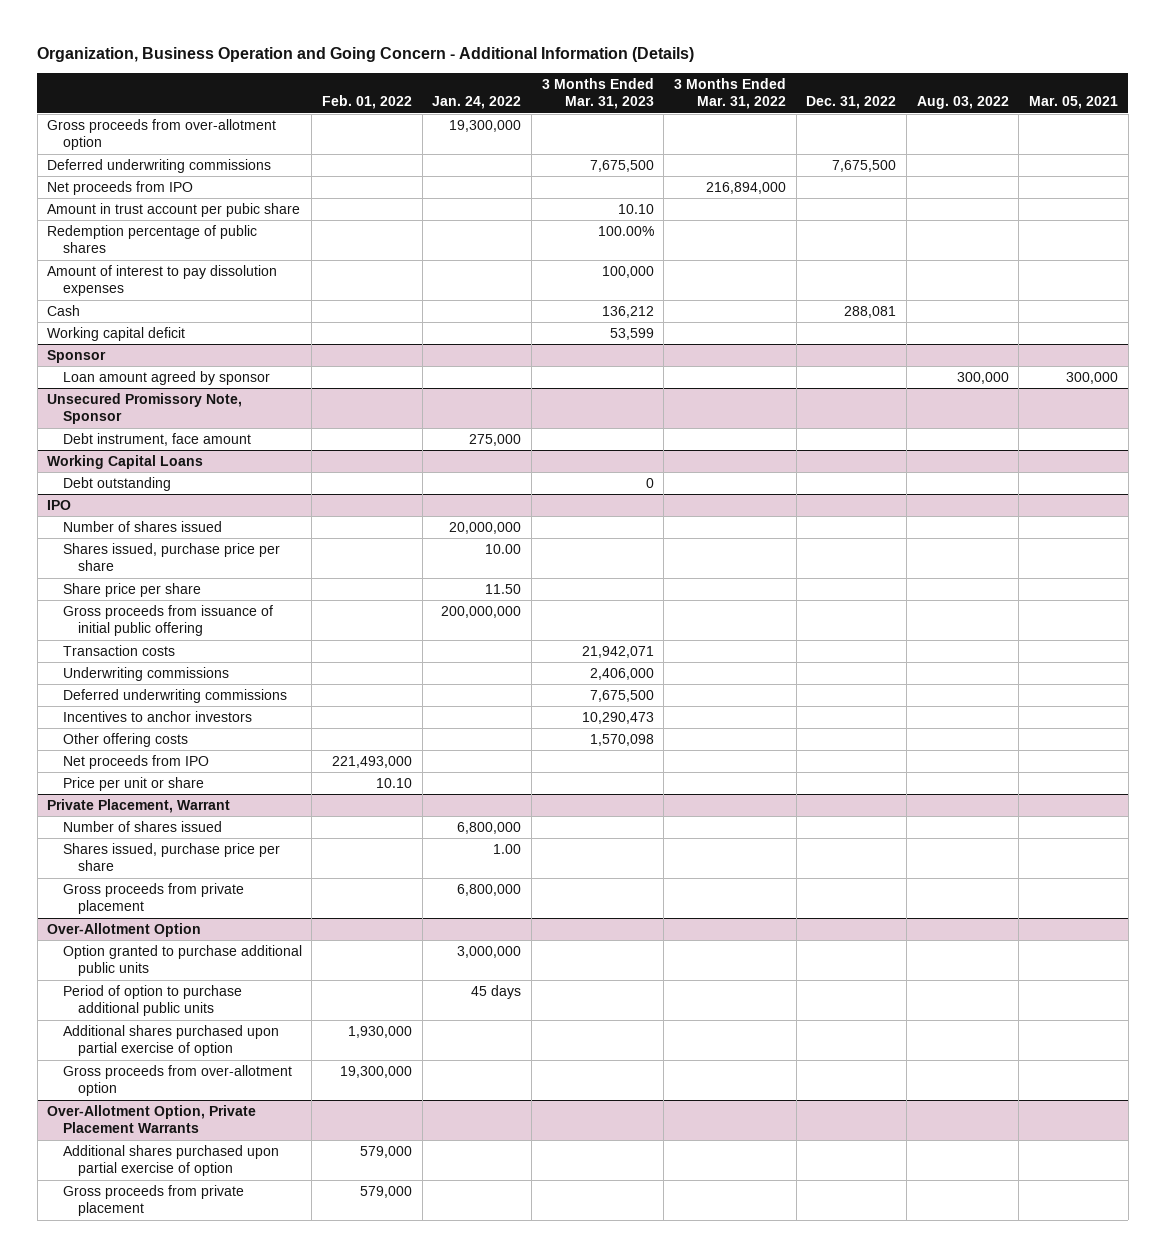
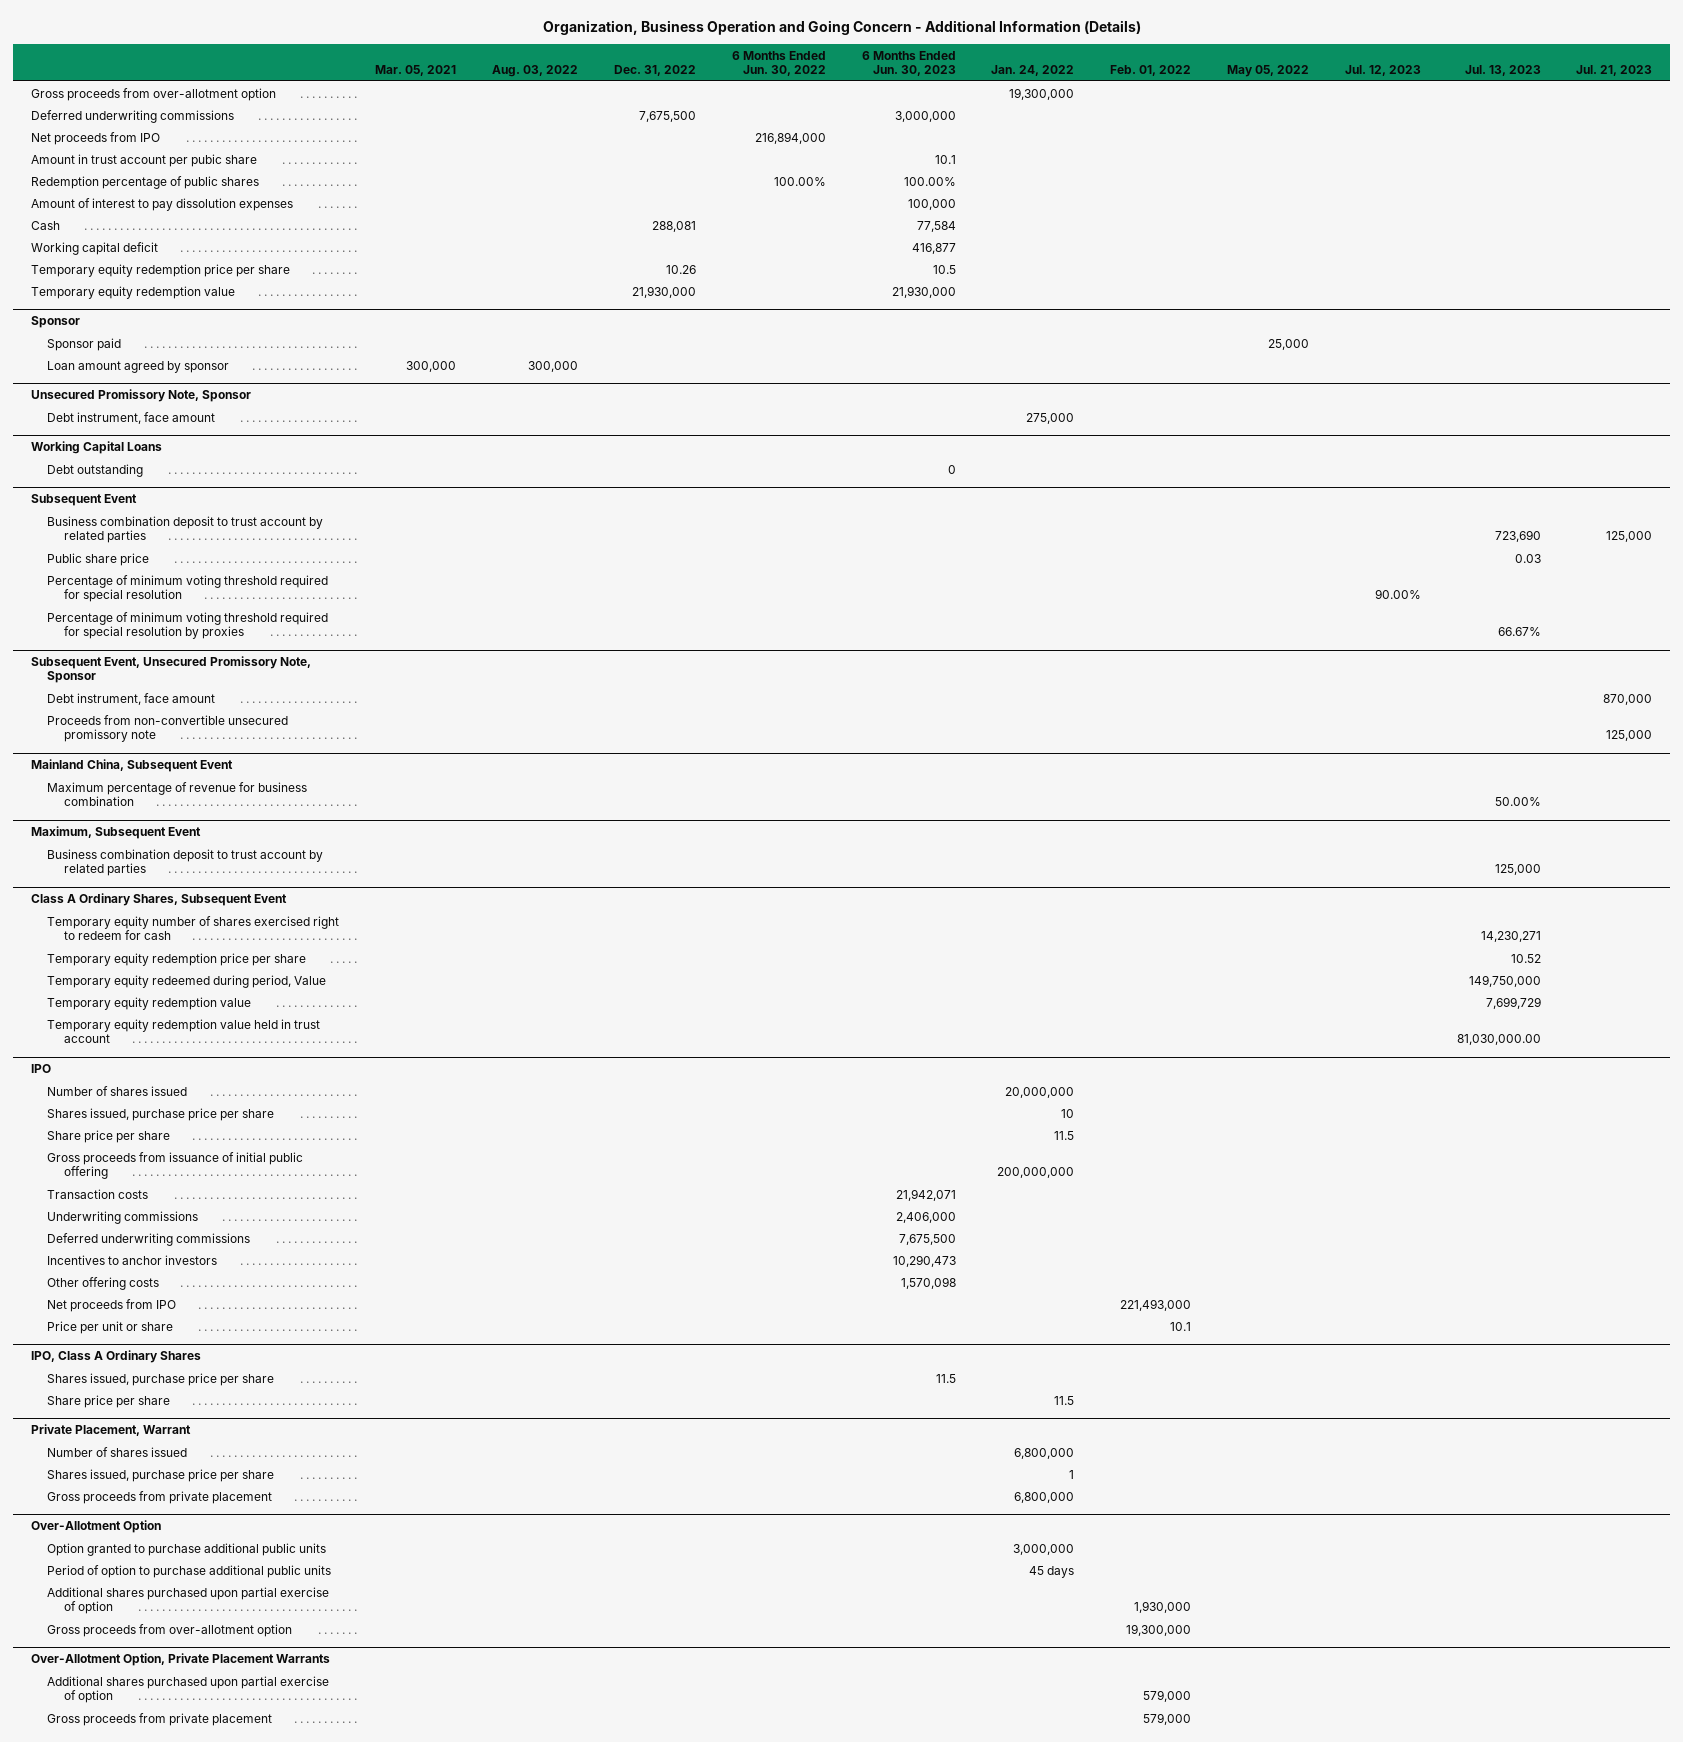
[541,77,654,110] 3 Months Ended Mar. 31, 2023 -> none
[673,77,786,110] 3 Months Ended Mar. 31, 2022 -> none
none -> [731,50,826,77] 6 Months Ended Jun. 30, 2022
none -> [861,50,956,77] 6 Months Ended Jun. 30, 2023
none -> [1227,65,1310,78] May 05, 2022
none -> [1344,65,1421,77] Jul. 12, 2023
none -> [1464,65,1541,77] Jul. 13, 2023
none -> [1576,65,1653,77] Jul. 21, 2023
none -> [30,263,290,277] Temporary equity redemption price per share
none -> [30,285,235,299] Temporary equity redemption value
none -> [47,337,122,351] Sponsor paid
none -> [30,493,137,506] Subsequent Event
none -> [47,515,324,544] Business combination deposit to trust account by related parties
none -> [47,552,150,566] Public share price
none -> [47,574,329,603] Percentage of minimum voting threshold required for special resolution
none -> [47,611,329,640] Percentage of minimum voting threshold required for special resolution by proxies
none -> [30,655,311,684] Subsequent Event, Unsecured Promissory Note, Sponsor
none -> [47,692,216,705] Debt instrument, face amount
none -> [47,714,289,743] Proceeds from non-convertible unsecured promissory note
none -> [30,758,233,772] Mainland China, Subsequent Event
none -> [47,781,308,807] Maximum percentage of revenue for business combination
none -> [30,825,201,839] Maximum, Subsequent Event
none -> [47,848,324,877] Business combination deposit to trust account by related parties
none -> [30,892,287,906] Class A Ordinary Shares, Subsequent Event
none -> [47,915,340,941] Temporary equity number of shares exercised right to redeem for cash
none -> [47,952,307,966] Temporary equity redemption price per share
none -> [47,974,327,988] Temporary equity redeemed during period, Value
none -> [47,996,252,1010] Temporary equity redemption value
none -> [47,1018,321,1044] Temporary equity redemption value held in trust account
[485,544,522,555] 10.00 -> [1061,1108,1075,1118] 10
[485,584,522,595] 11.50 -> [1054,1130,1075,1140] 11.5
[376,778,413,789] 10.10 -> [1170,1321,1192,1331] 10.1
none -> [30,1349,201,1363] IPO, Class A Ordinary Shares
none -> [47,1372,275,1386] Shares issued, purchase price per share
none -> [47,1394,171,1408] Share price per share
[493,844,522,855] 1.00 -> [1069,1469,1075,1479] 1

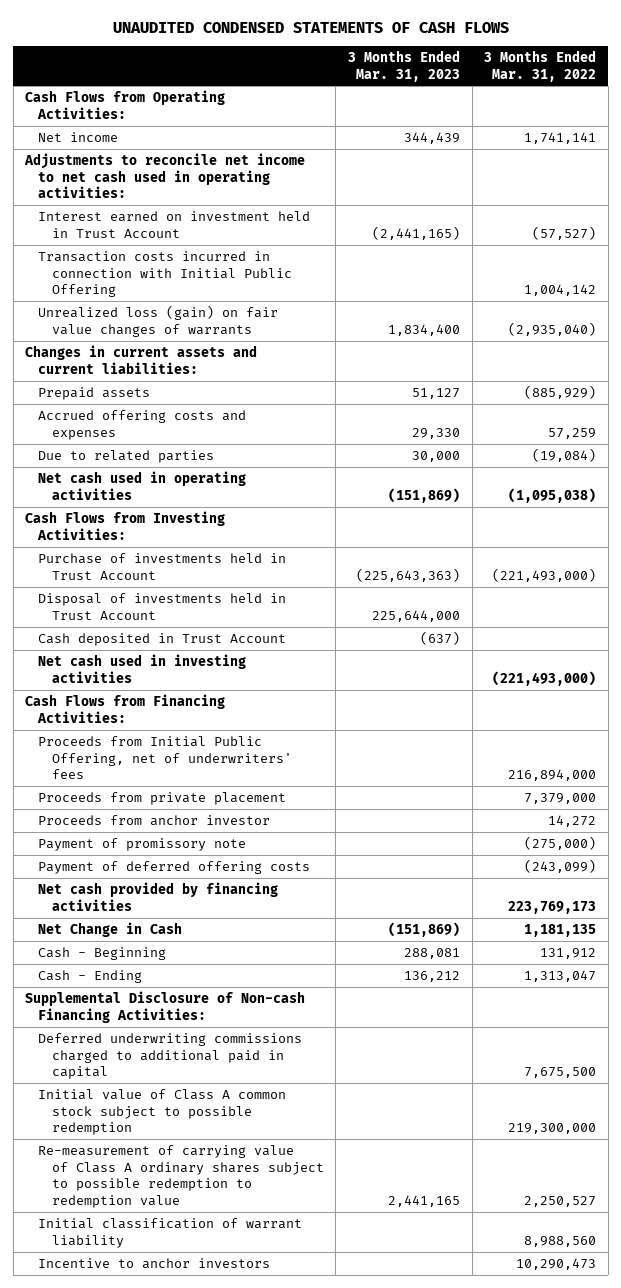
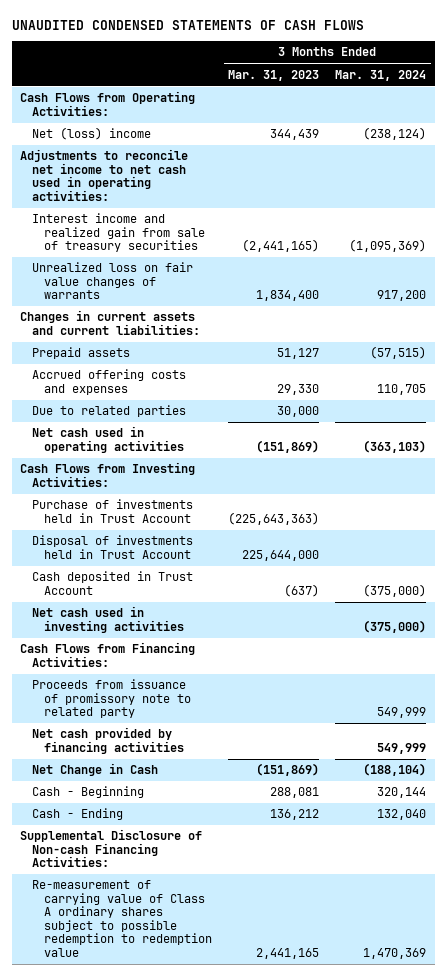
[484,49,597,82] 3 Months Ended Mar. 31, 2022 -> none
none -> [335,69,427,81] Mar. 31, 2024
[38,131,119,142] Net income -> [31,127,151,141] Net (loss) income
[38,250,292,298] Transaction costs incurred in connection with Initial Public Offering -> none
[38,210,311,238] Interest earned on investment held in Trust Account -> [31,213,206,253] Interest income and realized gain from sale of treasury securities
[38,304,279,337] Unrealized loss (gain) on fair value changes of warrants -> [31,262,193,300] Unrealized loss on fair value changes of warrants
[38,735,292,780] Proceeds from Initial Public Offering, net of underwriters' fees -> none
[38,791,287,805] Proceeds from private placement -> none
[38,814,271,826] Proceeds from anchor investor -> none
[38,837,247,851] Payment of promissory note -> none
[38,860,311,874] Payment of deferred offering costs -> none
none -> [31,679,192,719] Proceeds from issuance of promissory note to related party
[38,1032,303,1080] Deferred underwriting commissions charged to additional paid in capital -> none
[38,1088,287,1136] Initial value of Class A common stock subject to possible redemption -> none
[38,1217,303,1248] Initial classification of warrant liability -> none
[38,1257,271,1269] Incentive to anchor investors -> none

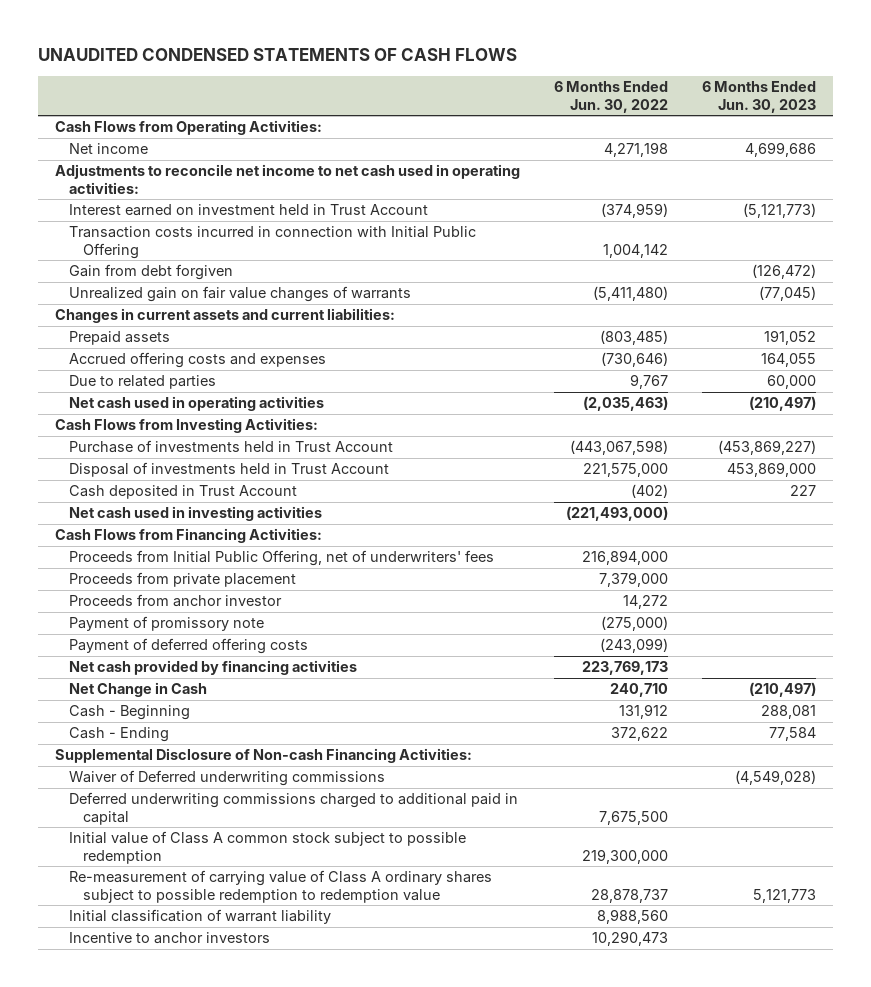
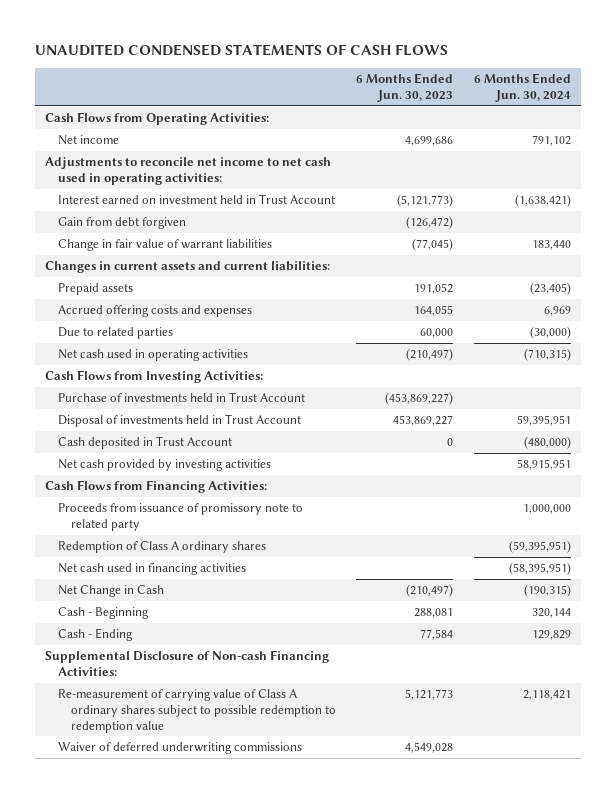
[554,80,669,113] 6 Months Ended Jun. 30, 2022 -> none
none -> [473,73,571,102] 6 Months Ended Jun. 30, 2024
[68,226,476,260] Transaction costs incurred in connection with Initial Public Offering -> none
[68,286,411,303] Unrealized gain on fair value changes of warrants -> [57,239,272,252] Change in fair value of warrant liabilities
[726,462,816,478] 453,869,000 -> [393,415,454,427] 453,869,227
[789,485,816,497] 227 -> [447,438,454,447] 0
[68,506,322,522] Net cash used in investing activities -> [57,459,271,472] Net cash provided by investing activities
[68,550,494,567] Proceeds from Initial Public Offering, net of underwriters' fees -> none
[68,572,296,588] Proceeds from private placement -> none
[68,594,282,608] Proceeds from anchor investor -> none
[68,616,264,632] Payment of promissory note -> none
[68,638,308,655] Payment of deferred offering costs -> none
none -> [57,503,303,531] Proceeds from issuance of promissory note to related party
none -> [57,541,266,554] Redemption of Class A ordinary shares
[68,660,357,676] Net cash provided by financing activities -> [57,563,246,576] Net cash used in financing activities
[68,770,385,787] Waiver of Deferred underwriting commissions -> none
[68,792,518,826] Deferred underwriting commissions charged to additional paid in capital -> none
[68,831,466,865] Initial value of Class A common stock subject to possible redemption -> none
[68,909,331,925] Initial classification of warrant liability -> none
[68,932,270,945] Incentive to anchor investors -> none
none -> [57,742,302,755] Waiver of deferred underwriting commissions

